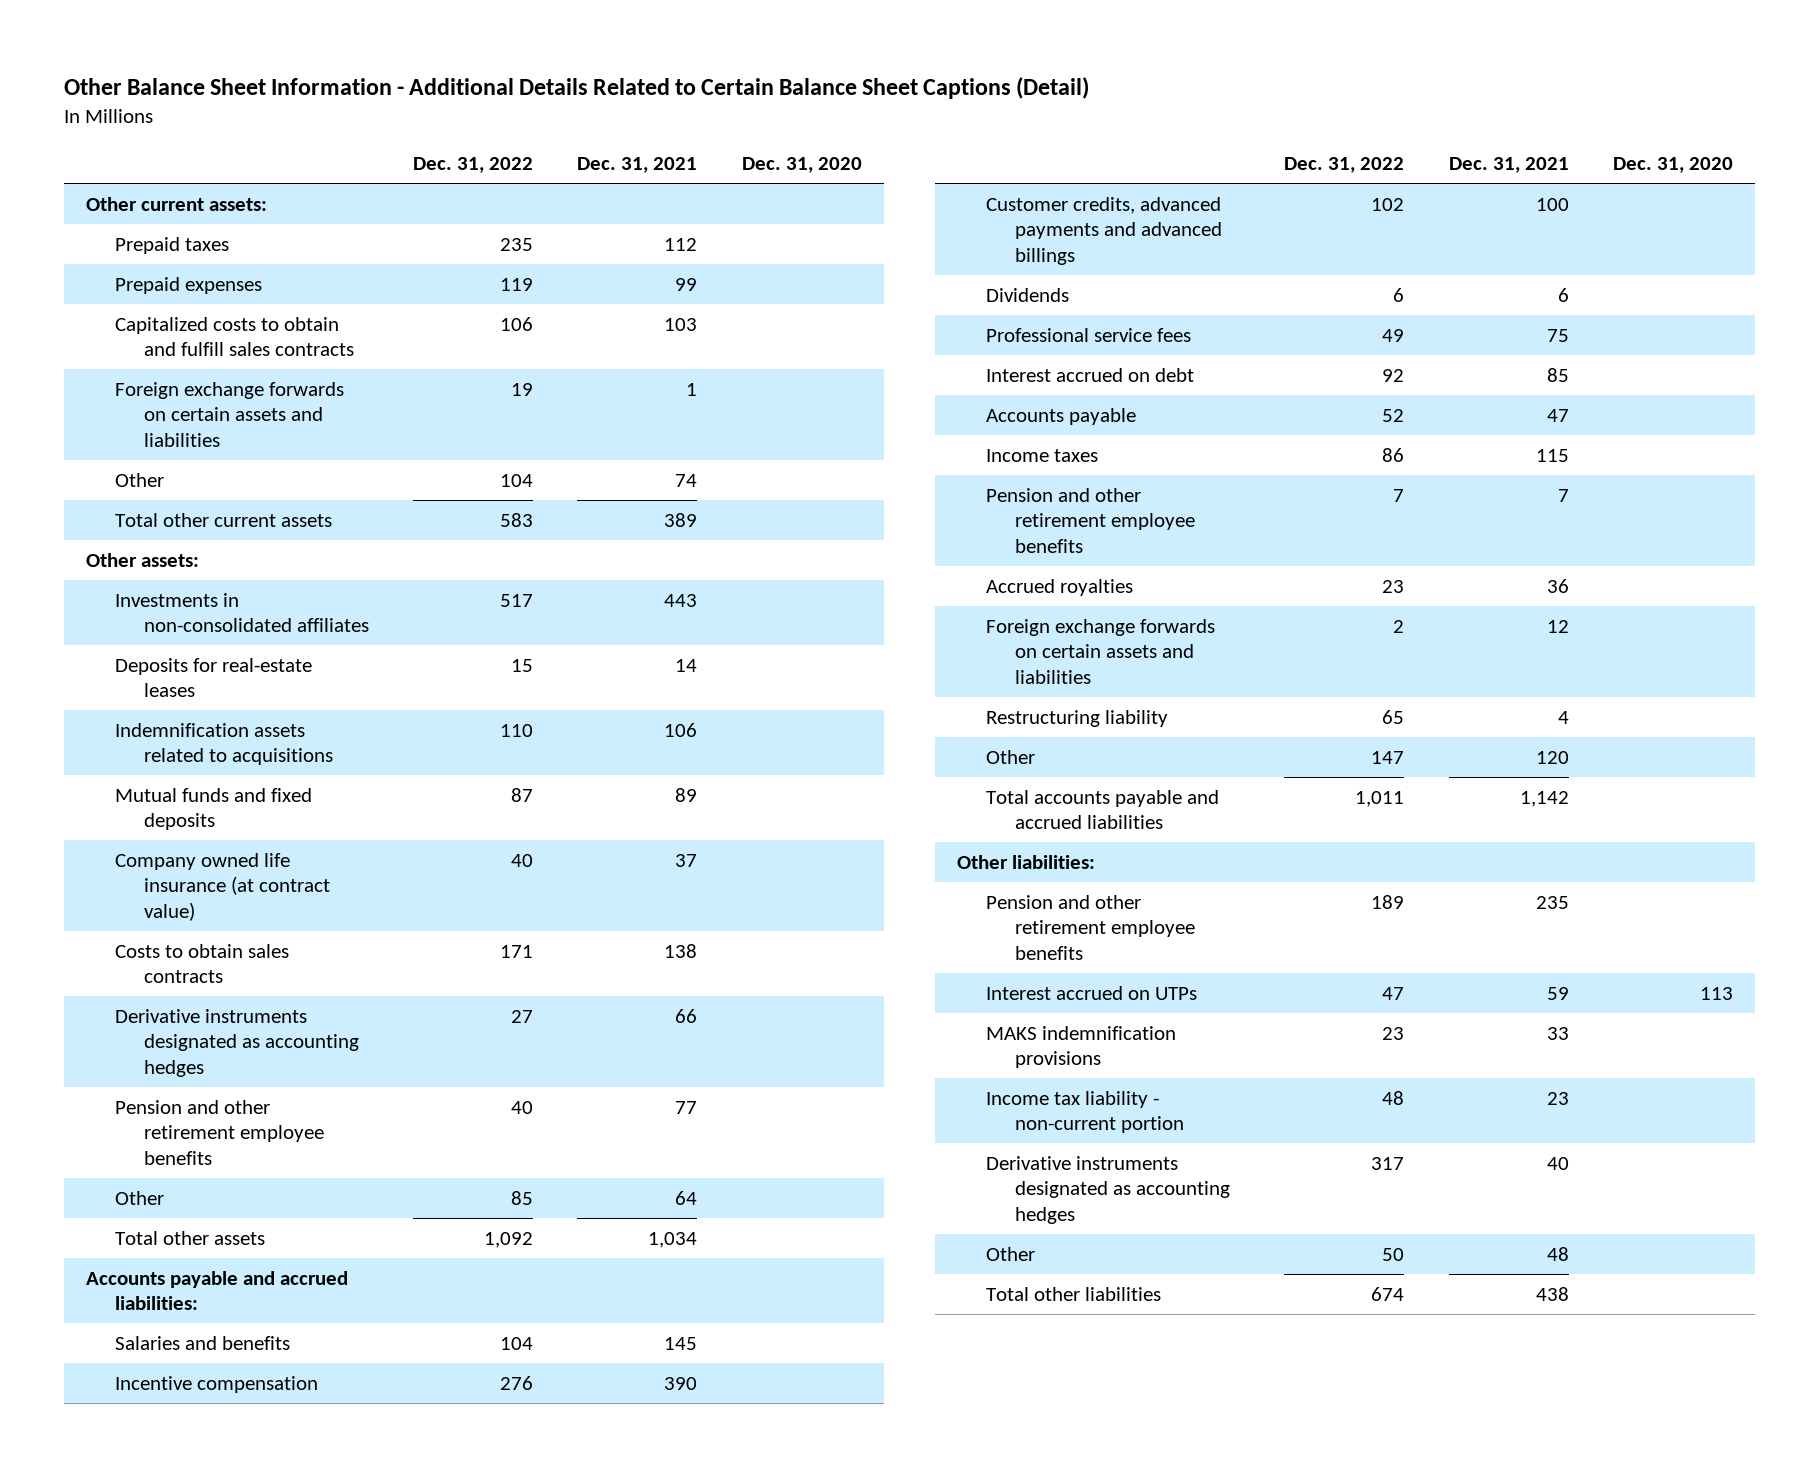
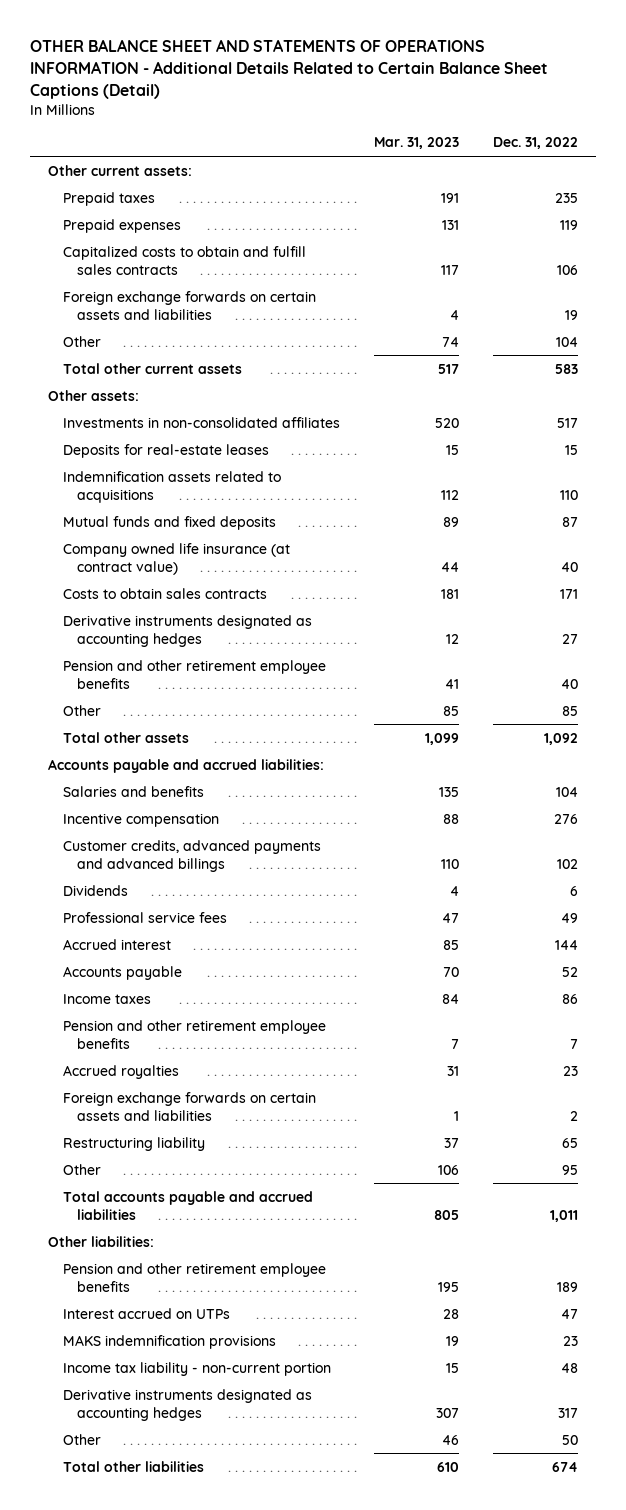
[63,77,1089,100] Other Balance Sheet Information - Additional Details Related to Certain Balance Sheet Captions (Detail) -> [30,39,549,99] OTHER BALANCE SHEET AND STATEMENTS OF OPERATIONS INFORMATION - Additional Details Related to Certain Balance Sheet Captions (Detail)
[577,157,698,174] Dec. 31, 2021 -> none
[741,157,862,174] Dec. 31, 2020 -> none
none -> [374,137,460,150] Mar. 31, 2023
[986,367,1195,382] Interest accrued on debt -> [62,938,171,950] Accrued interest
[1382,368,1405,382] 92 -> [555,939,579,950] 144
[1371,750,1405,764] 147 -> [562,1164,579,1175] 95

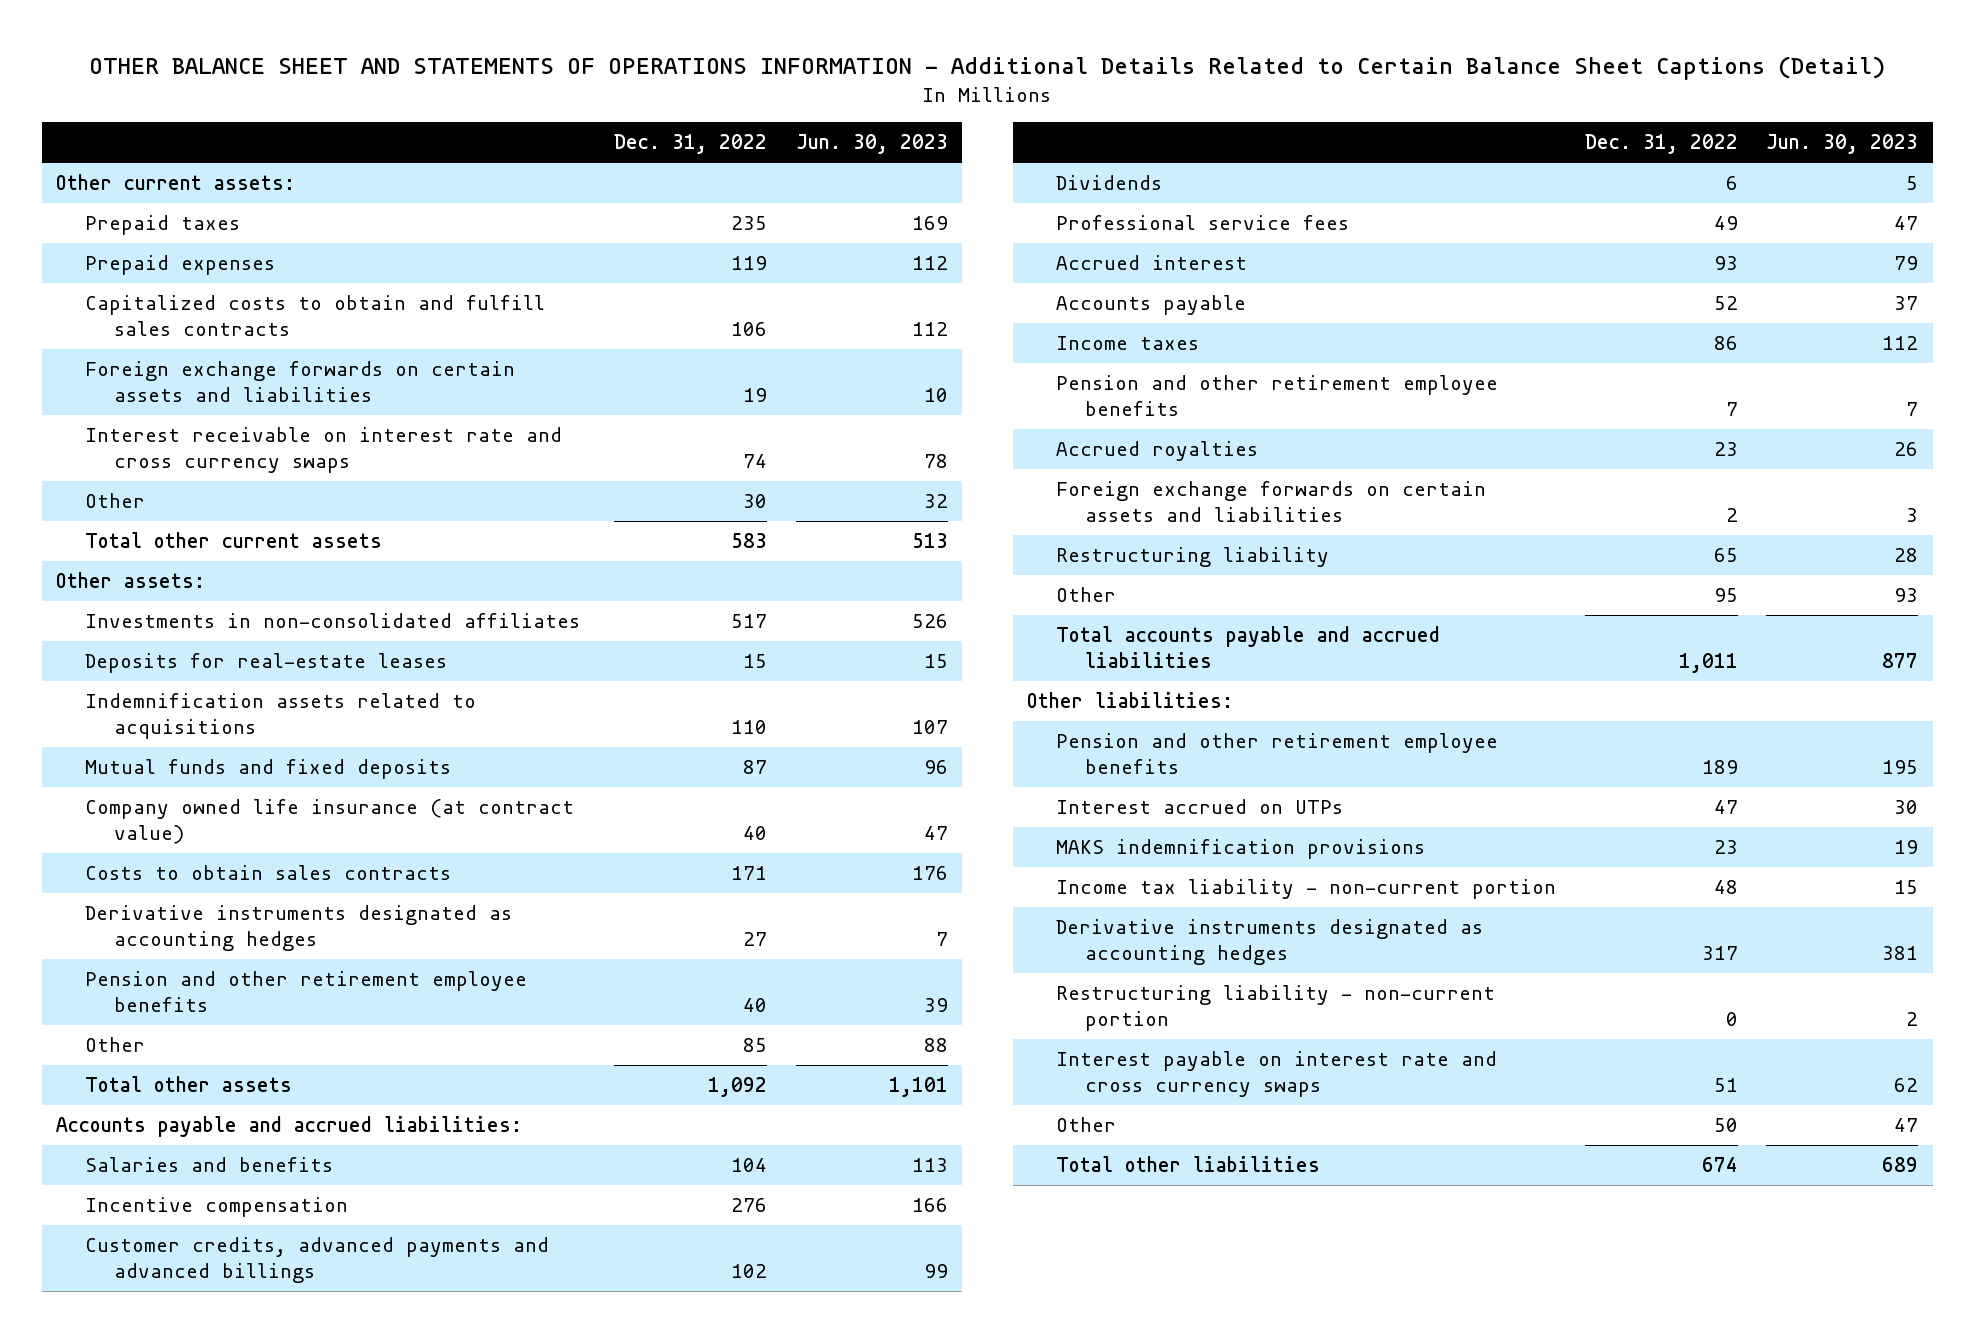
[374,137,460,150] Mar. 31, 2023 -> none
none -> [795,134,948,155] Jun. 30, 2023
none -> [85,427,563,473] Interest receivable on interest rate and cross currency swaps
[556,336,579,347] 104 -> [742,494,767,509] 30
[555,939,579,950] 144 -> [1713,256,1738,271] 93
none -> [1056,985,1496,1031] Restructuring liability - non-current portion
none -> [1056,1051,1498,1097] Interest payable on interest rate and cross currency swaps

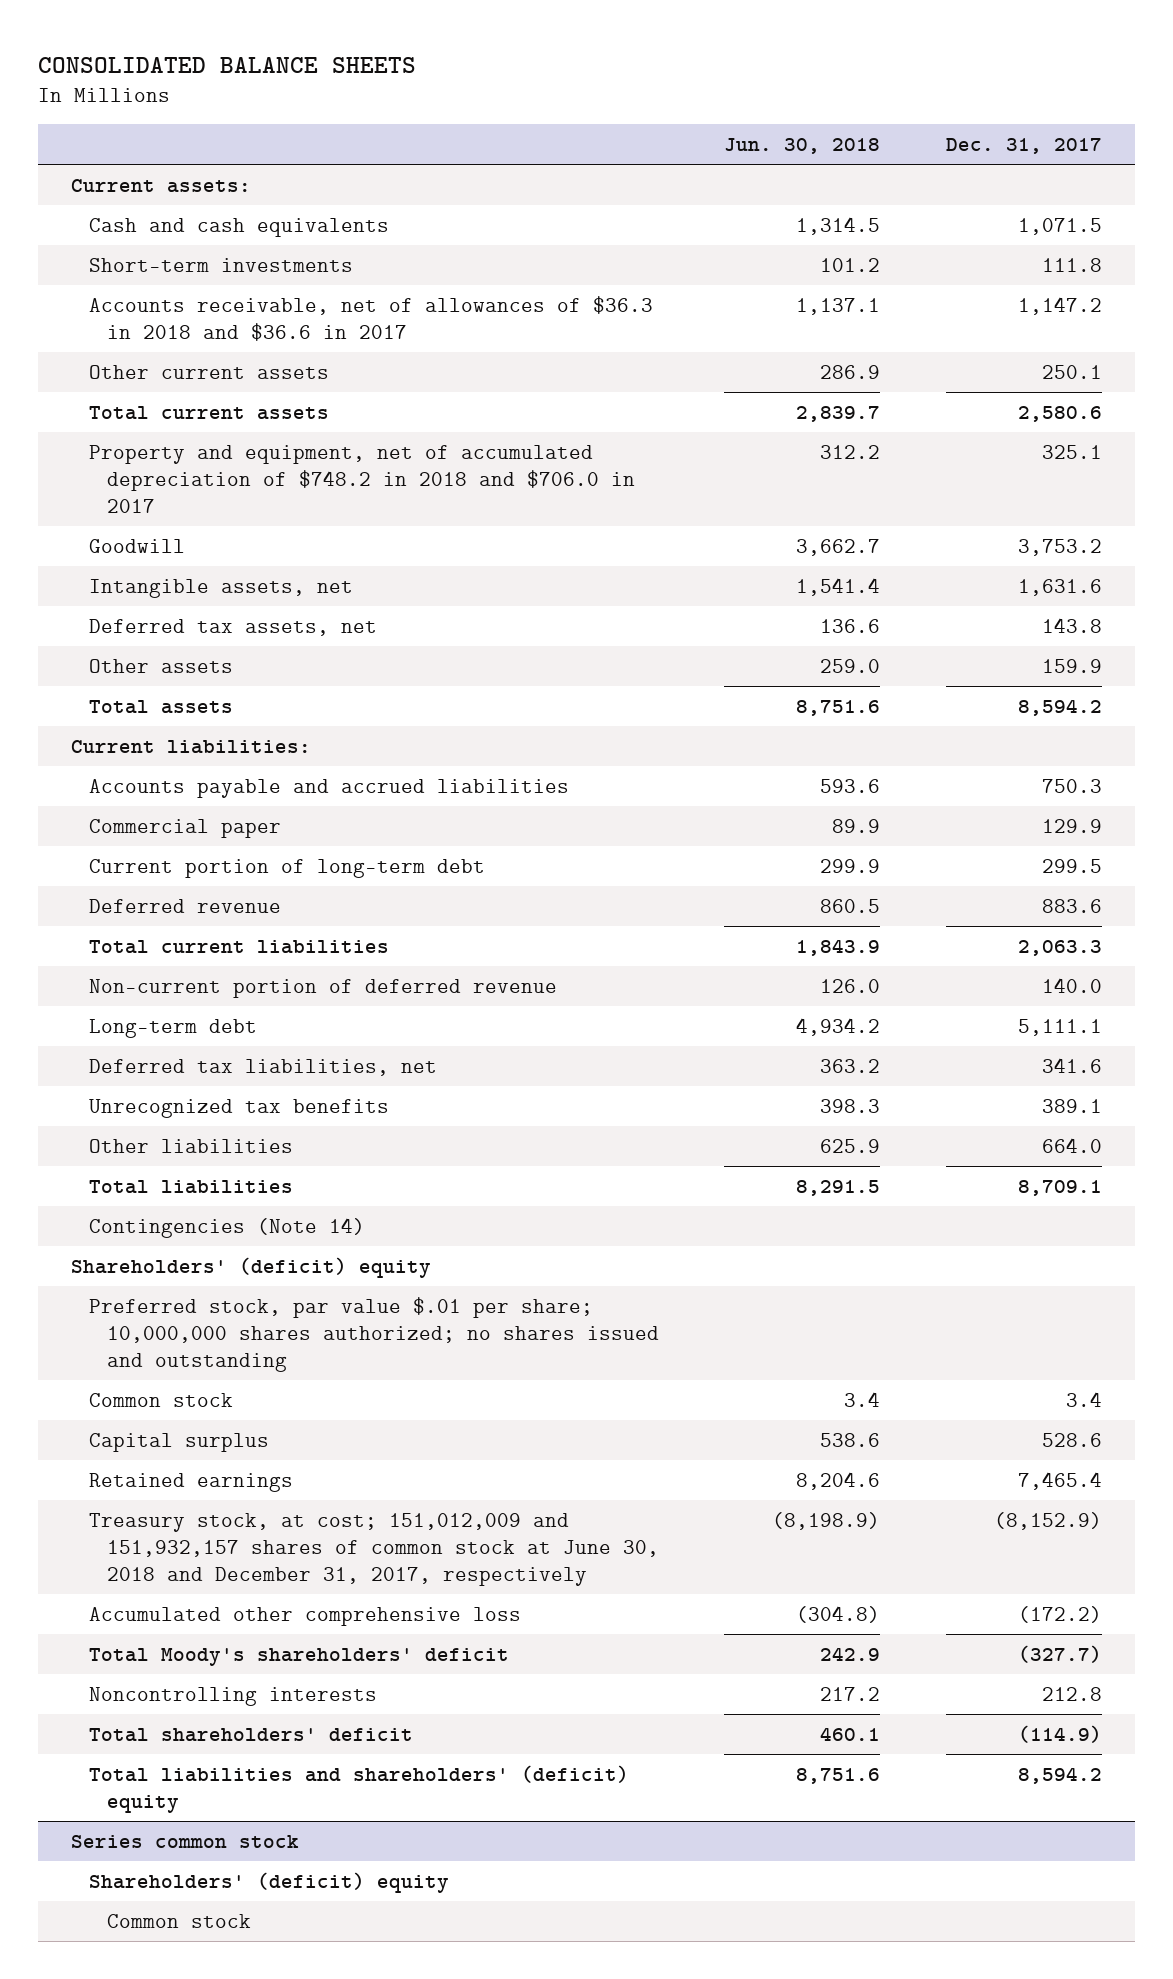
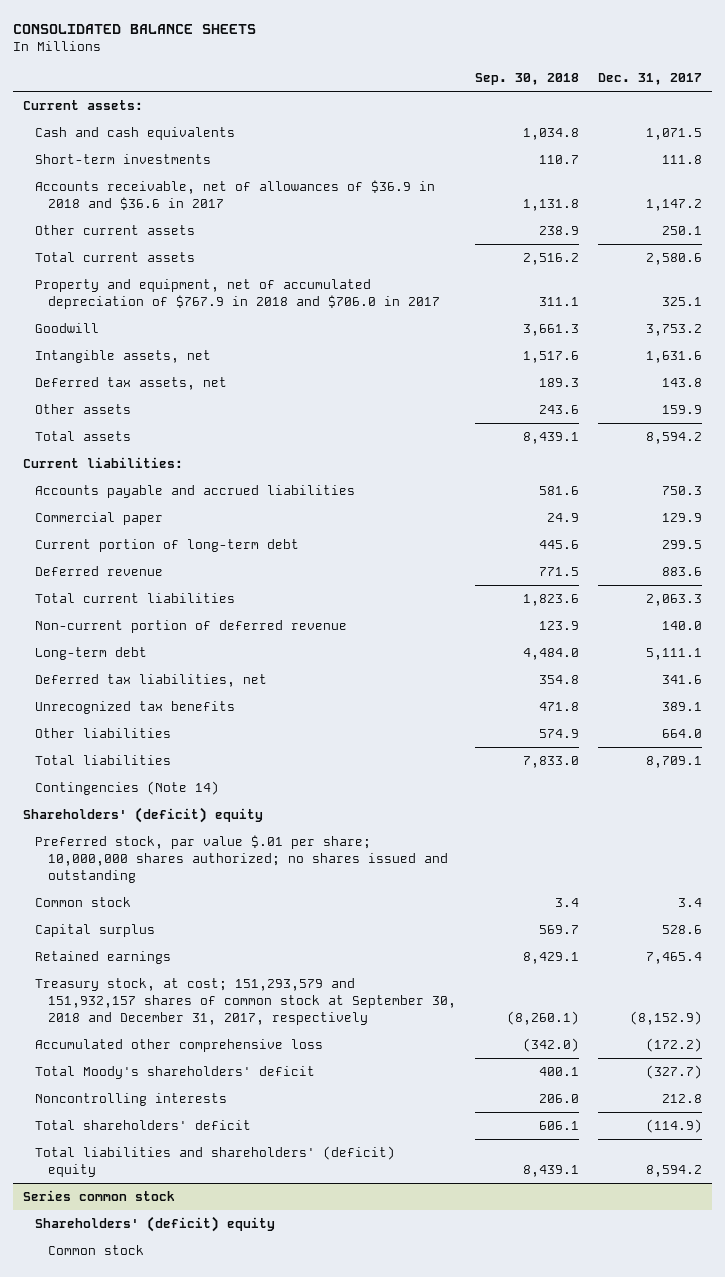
[724,138,881,155] Jun. 30, 2018 -> none
none -> [475,73,580,86] Sep. 30, 2018
[88,295,653,341] Accounts receivable, net of allowances of $36.3 in 2018 and $36.6 in 2017 -> [35,179,436,210] Accounts receivable, net of allowances of $36.9 in 2018 and $36.6 in 2017
[88,444,635,514] Property and equipment, net of accumulated depreciation of $748.2 in 2018 and $706.0 in 2017 -> [35,278,440,309] Property and equipment, net of accumulated depreciation of $767.9 in 2018 and $706.0 in 2017
[88,1512,659,1587] Treasury stock, at cost; 151,012,009 and 151,932,157 shares of common stock at June 30, 2018 and December 31, 2017, respectively -> [35,977,456,1025] Treasury stock, at cost; 151,293,579 and 151,932,157 shares of common stock at September 30, 2018 and December 31, 2017, respectively

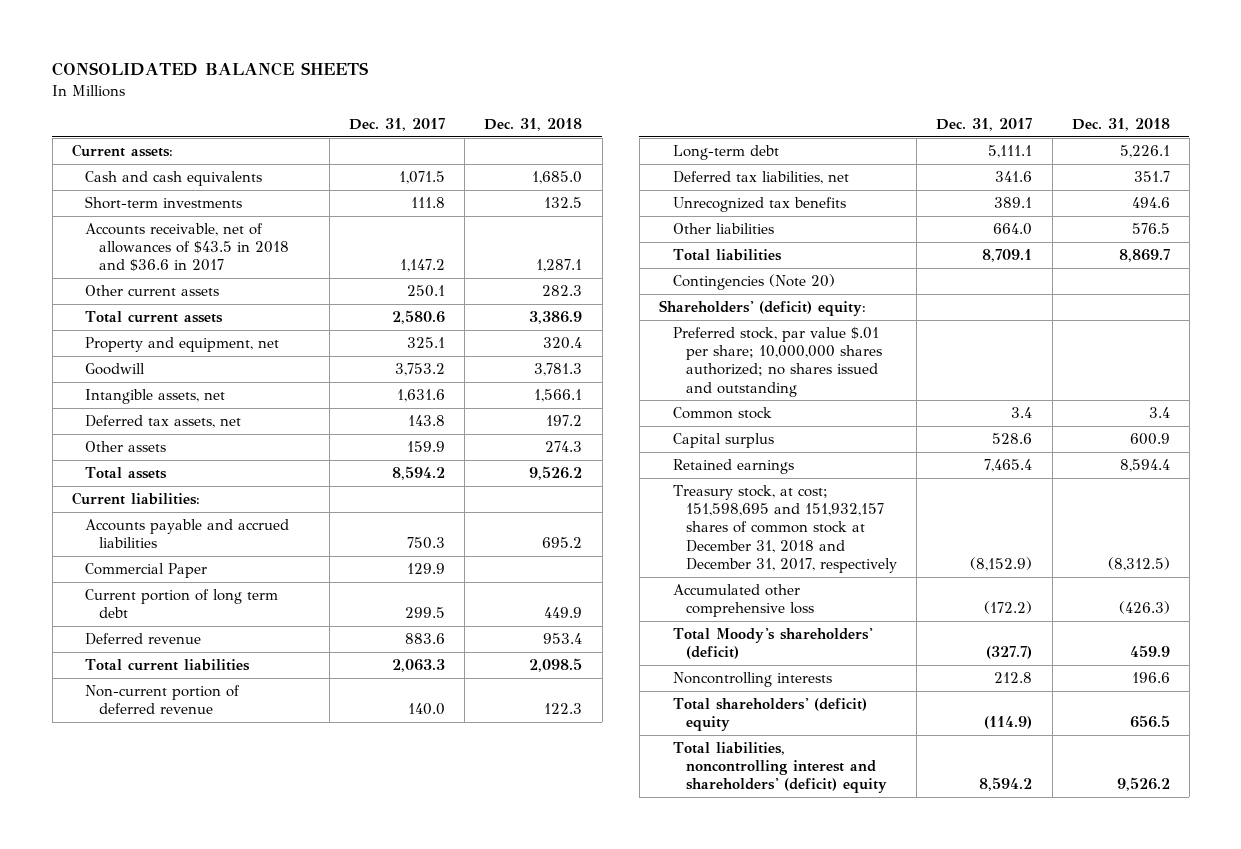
[475,73,580,86] Sep. 30, 2018 -> none
none -> [484,117,583,131] Dec. 31, 2018
[35,179,436,210] Accounts receivable, net of allowances of $36.9 in 2018 and $36.6 in 2017 -> [85,223,289,272] Accounts receivable, net of allowances of $43.5 in 2018 and $36.6 in 2017
[35,278,440,309] Property and equipment, net of accumulated depreciation of $767.9 in 2018 and $706.0 in 2017 -> [85,337,280,353] Property and equipment, net
[35,511,164,525] Commercial paper -> [85,563,208,579] Commercial Paper
[35,538,300,552] Current portion of long-term debt -> [85,589,279,619] Current portion of long term debt
[35,780,220,795] Contingencies (Note 14) -> [672,274,835,291] Contingencies (Note 20)
[22,806,263,823] Shareholders' (deficit) equity -> [659,300,867,317] Shareholders' (deficit) equity:
[35,977,456,1025] Treasury stock, at cost; 151,293,579 and 151,932,157 shares of common stock at September 30, 2018 and December 31, 2017, respectively -> [672,485,898,573] Treasury stock, at cost; 151,598,695 and 151,932,157 shares of common stock at December 31, 2018 and December 31, 2017, respectively
[35,1065,316,1079] Total Moody's shareholders' deficit -> [672,628,873,660] Total Moody's shareholders' (deficit)
[22,1189,175,1201] Series common stock -> none
[35,1215,276,1232] Shareholders' (deficit) equity -> none
[47,1244,144,1255] Common stock -> none
[35,1119,252,1130] Total shareholders' deficit -> [672,698,867,732] Total shareholders' (deficit) equity
[35,1145,396,1177] Total liabilities and shareholders' (deficit) equity -> [672,742,888,794] Total liabilities, noncontrolling interest and shareholders' (deficit) equity

